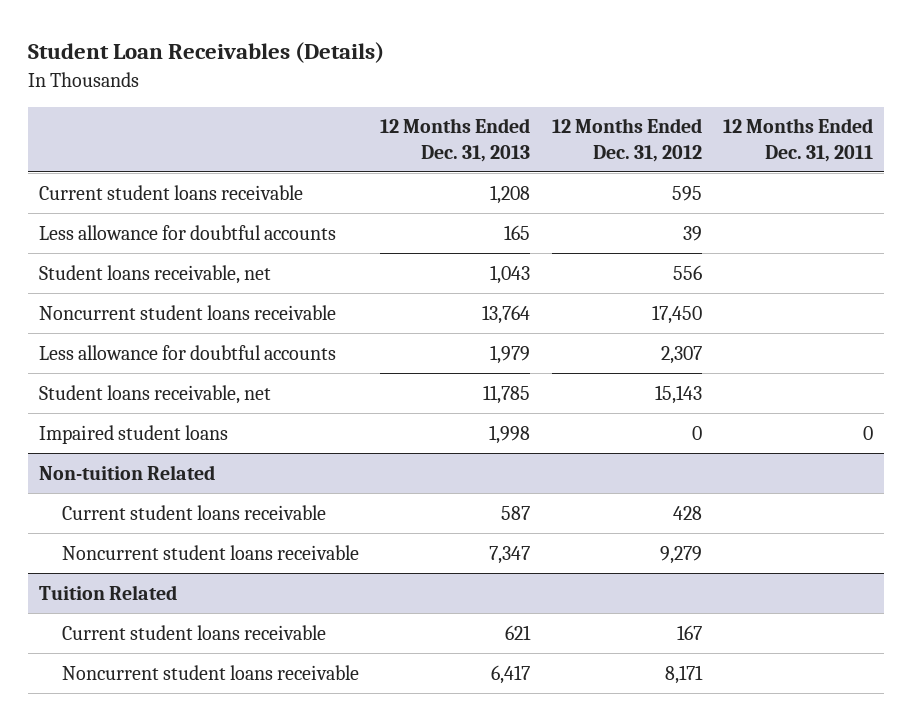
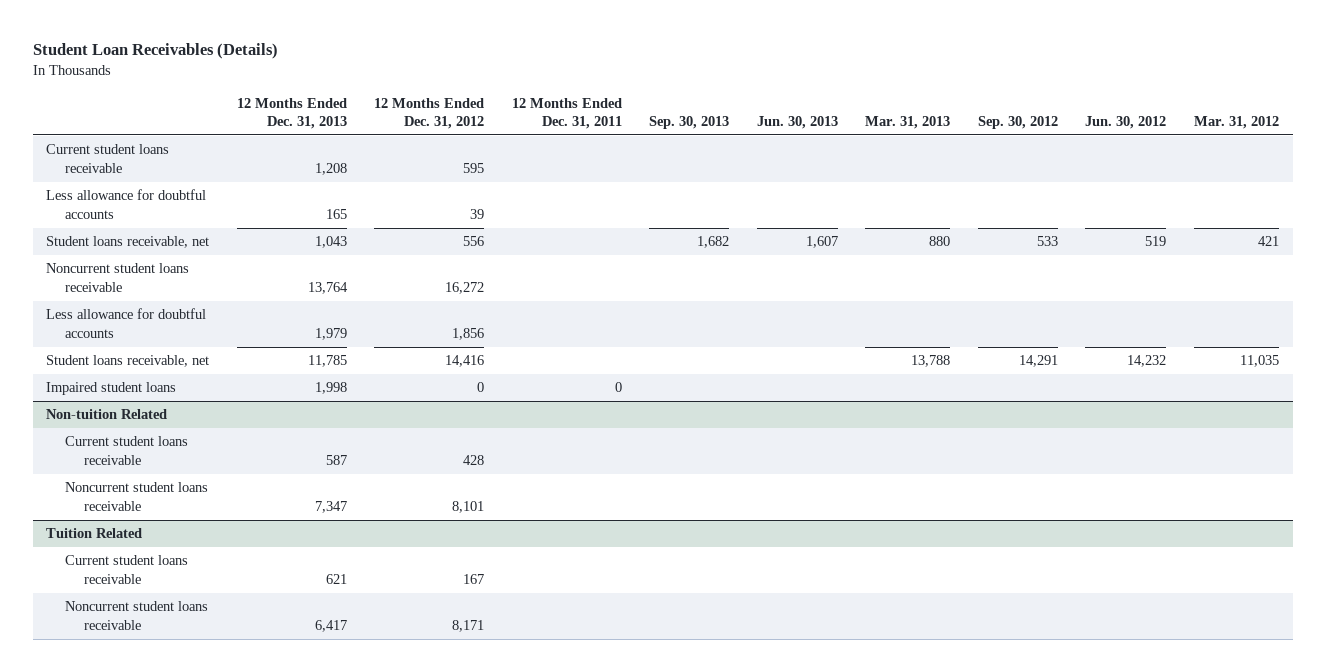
none -> [649,116,730,130] Sep. 30, 2013
none -> [756,116,838,130] Jun. 30, 2013
none -> [865,116,951,130] Mar. 31, 2013
none -> [977,116,1058,130] Sep. 30, 2012
none -> [1085,116,1167,130] Jun. 30, 2012
none -> [1193,116,1279,130] Mar. 31, 2012
[651,304,702,324] 17,450 -> [445,281,485,294] 16,272
[660,345,702,364] 2,307 -> [452,327,485,340] 1,856
[654,384,702,404] 15,143 -> [445,355,485,368] 14,416
[659,545,702,564] 9,279 -> [452,500,485,513] 8,101

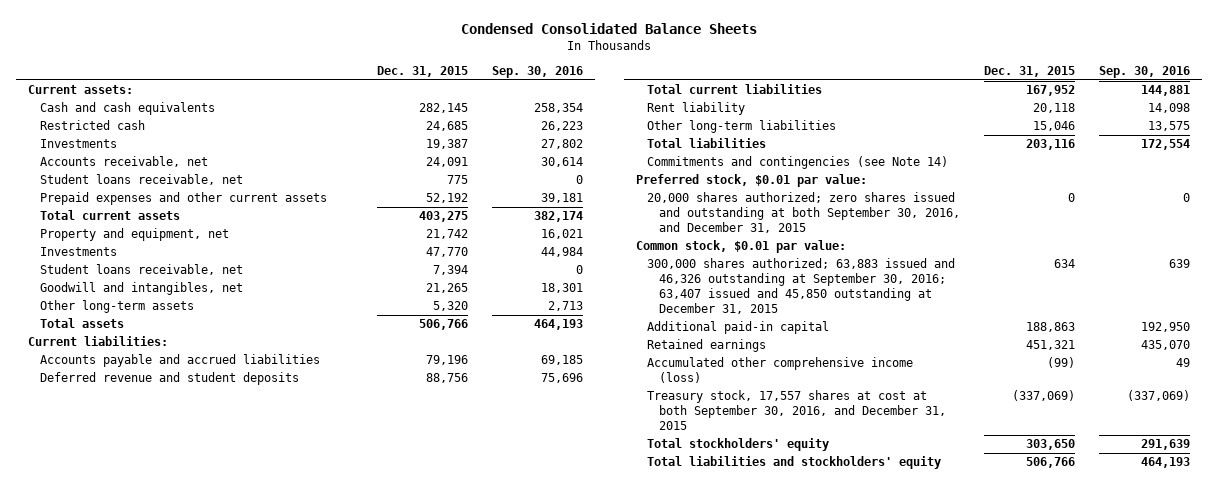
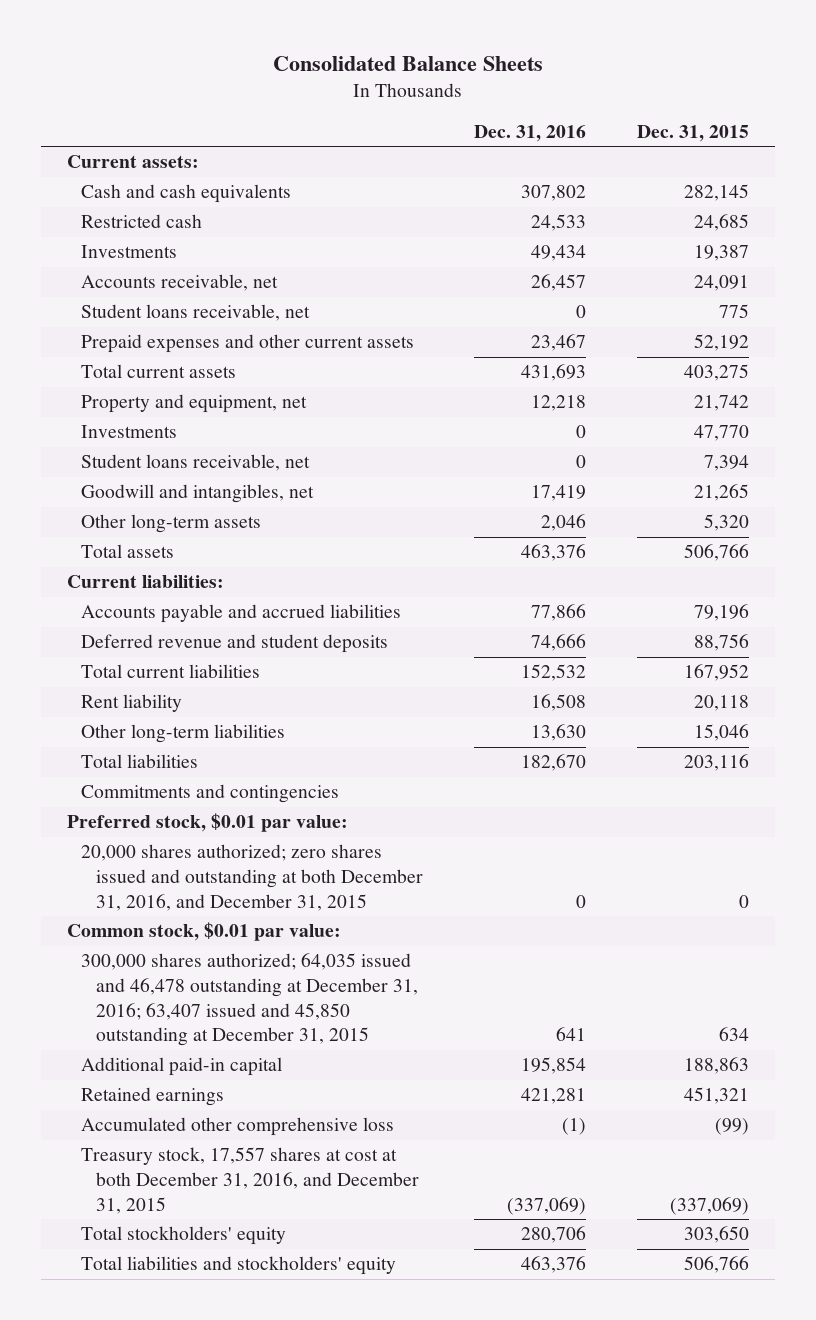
[461,23,758,35] Condensed Consolidated Balance Sheets -> [273,56,544,72] Consolidated Balance Sheets
[491,65,583,78] Sep. 30, 2016 -> none
none -> [474,124,587,142] Dec. 31, 2016
[647,156,949,170] Commitments and contingencies (see Note 14) -> [81,784,340,804] Commitments and contingencies
[647,192,961,234] 20,000 shares authorized; zero shares issued and outstanding at both September 30, 2016, and December 31, 2015 -> [81,844,423,911] 20,000 shares authorized; zero shares issued and outstanding at both December 31, 2016, and December 31, 2015
[647,258,956,315] 300,000 shares authorized; 63,883 issued and 46,326 outstanding at September 30, 2016; 63,407 issued and 45,850 outstanding at December 31, 2015 -> [81,953,418,1047] 300,000 shares authorized; 64,035 issued and 46,478 outstanding at December 31, 2016; 63,407 issued and 45,850 outstanding at December 31, 2015
[647,357,914,384] Accumulated other comprehensive income (loss) -> [81,1117,395,1137] Accumulated other comprehensive loss
[647,390,947,431] Treasury stock, 17,557 shares at cost at both September 30, 2016, and December 31, 2015 -> [81,1147,419,1214] Treasury stock, 17,557 shares at cost at both December 31, 2016, and December 31, 2015

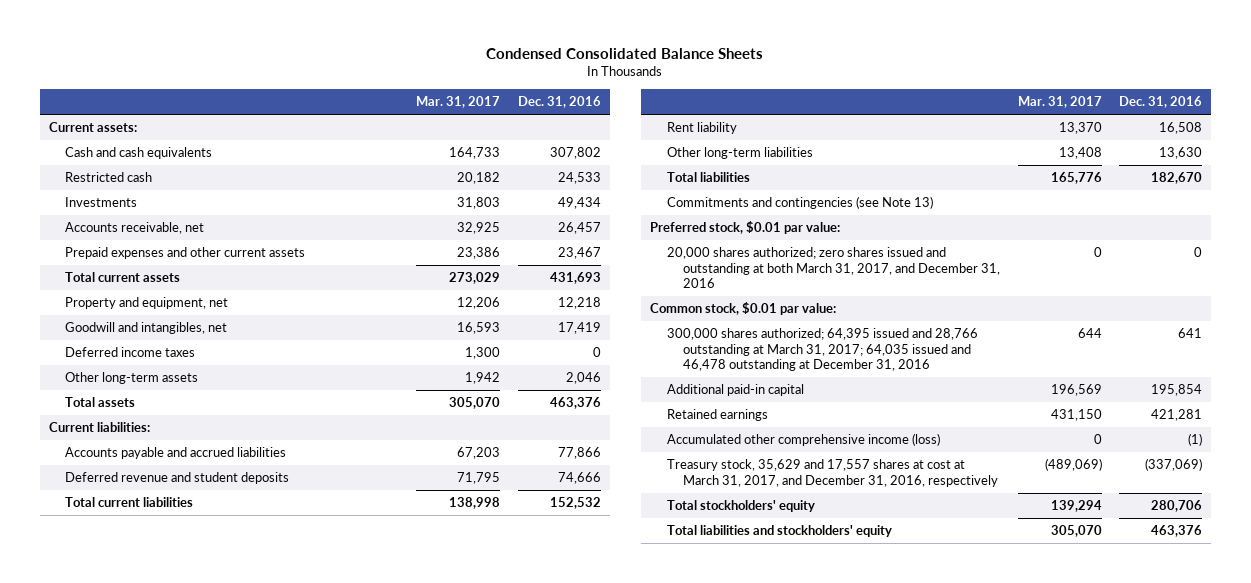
[273,56,544,72] Consolidated Balance Sheets -> [486,48,764,60] Condensed Consolidated Balance Sheets
[637,124,750,142] Dec. 31, 2015 -> none
none -> [416,96,501,109] Mar. 31, 2017
[81,304,311,322] Student loans receivable, net -> none
[81,425,178,439] Investments -> none
[81,454,311,472] Student loans receivable, net -> none
none -> [65,347,196,358] Deferred income taxes
[81,784,340,804] Commitments and contingencies -> [666,196,933,210] Commitments and contingencies (see Note 13)
[81,844,423,911] 20,000 shares authorized; zero shares issued and outstanding at both December 31, 2016, and December 31, 2015 -> [666,247,1001,288] 20,000 shares authorized; zero shares issued and outstanding at both March 31, 2017, and December 31, 2016
[81,953,418,1047] 300,000 shares authorized; 64,035 issued and 46,478 outstanding at December 31, 2016; 63,407 issued and 45,850 outstanding at December 31, 2015 -> [666,328,978,371] 300,000 shares authorized; 64,395 issued and 28,766 outstanding at March 31, 2017; 64,035 issued and 46,478 outstanding at December 31, 2016
[81,1117,395,1137] Accumulated other comprehensive loss -> [666,433,940,447] Accumulated other comprehensive income (loss)
[81,1147,419,1214] Treasury stock, 17,557 shares at cost at both December 31, 2016, and December 31, 2015 -> [666,459,999,487] Treasury stock, 35,629 and 17,557 shares at cost at March 31, 2017, and December 31, 2016, respectively

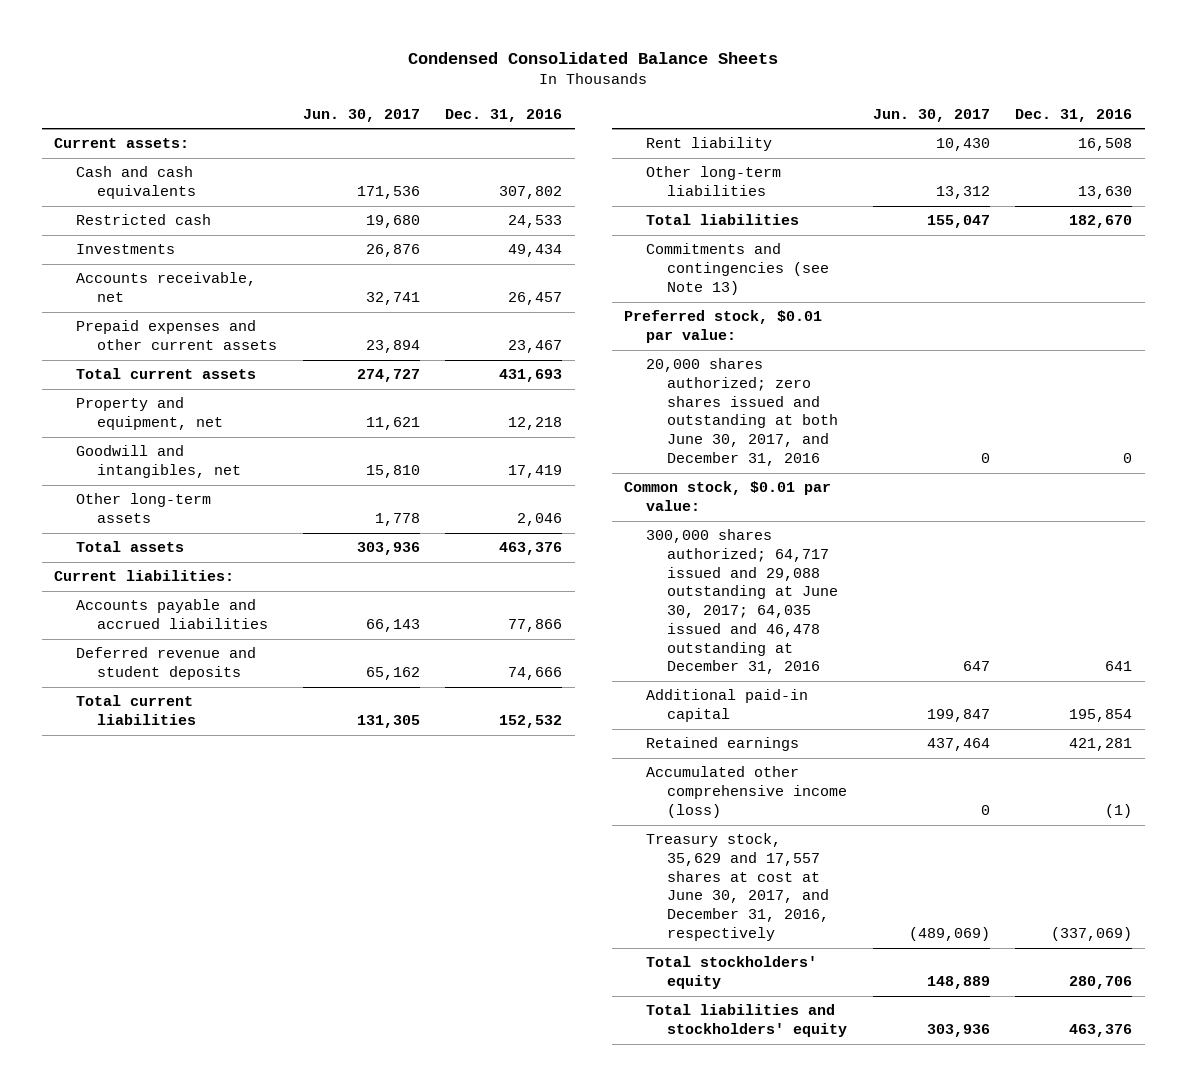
[416,96,501,109] Mar. 31, 2017 -> none
none -> [302,108,420,122] Jun. 30, 2017
[65,347,196,358] Deferred income taxes -> none
[666,247,1001,288] 20,000 shares authorized; zero shares issued and outstanding at both March 31, 2017, and December 31, 2016 -> [645,358,839,466] 20,000 shares authorized; zero shares issued and outstanding at both June 30, 2017, and December 31, 2016
[666,328,978,371] 300,000 shares authorized; 64,395 issued and 28,766 outstanding at March 31, 2017; 64,035 issued and 46,478 outstanding at December 31, 2016 -> [645,529,839,675] 300,000 shares authorized; 64,717 issued and 29,088 outstanding at June 30, 2017; 64,035 issued and 46,478 outstanding at December 31, 2016
[666,459,999,487] Treasury stock, 35,629 and 17,557 shares at cost at March 31, 2017, and December 31, 2016, respectively -> [645,833,830,941] Treasury stock, 35,629 and 17,557 shares at cost at June 30, 2017, and December 31, 2016, respectively

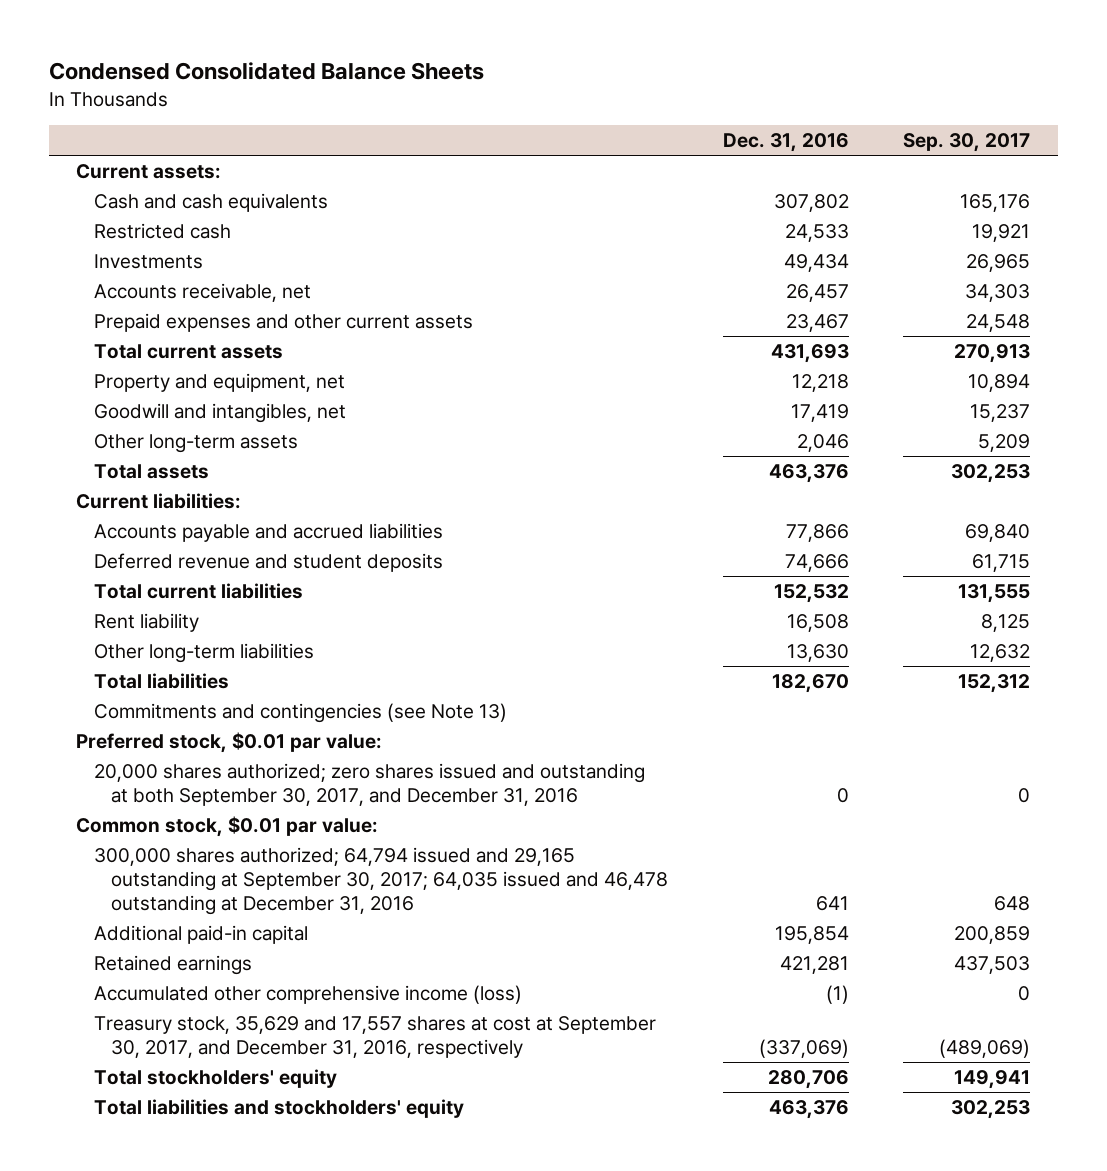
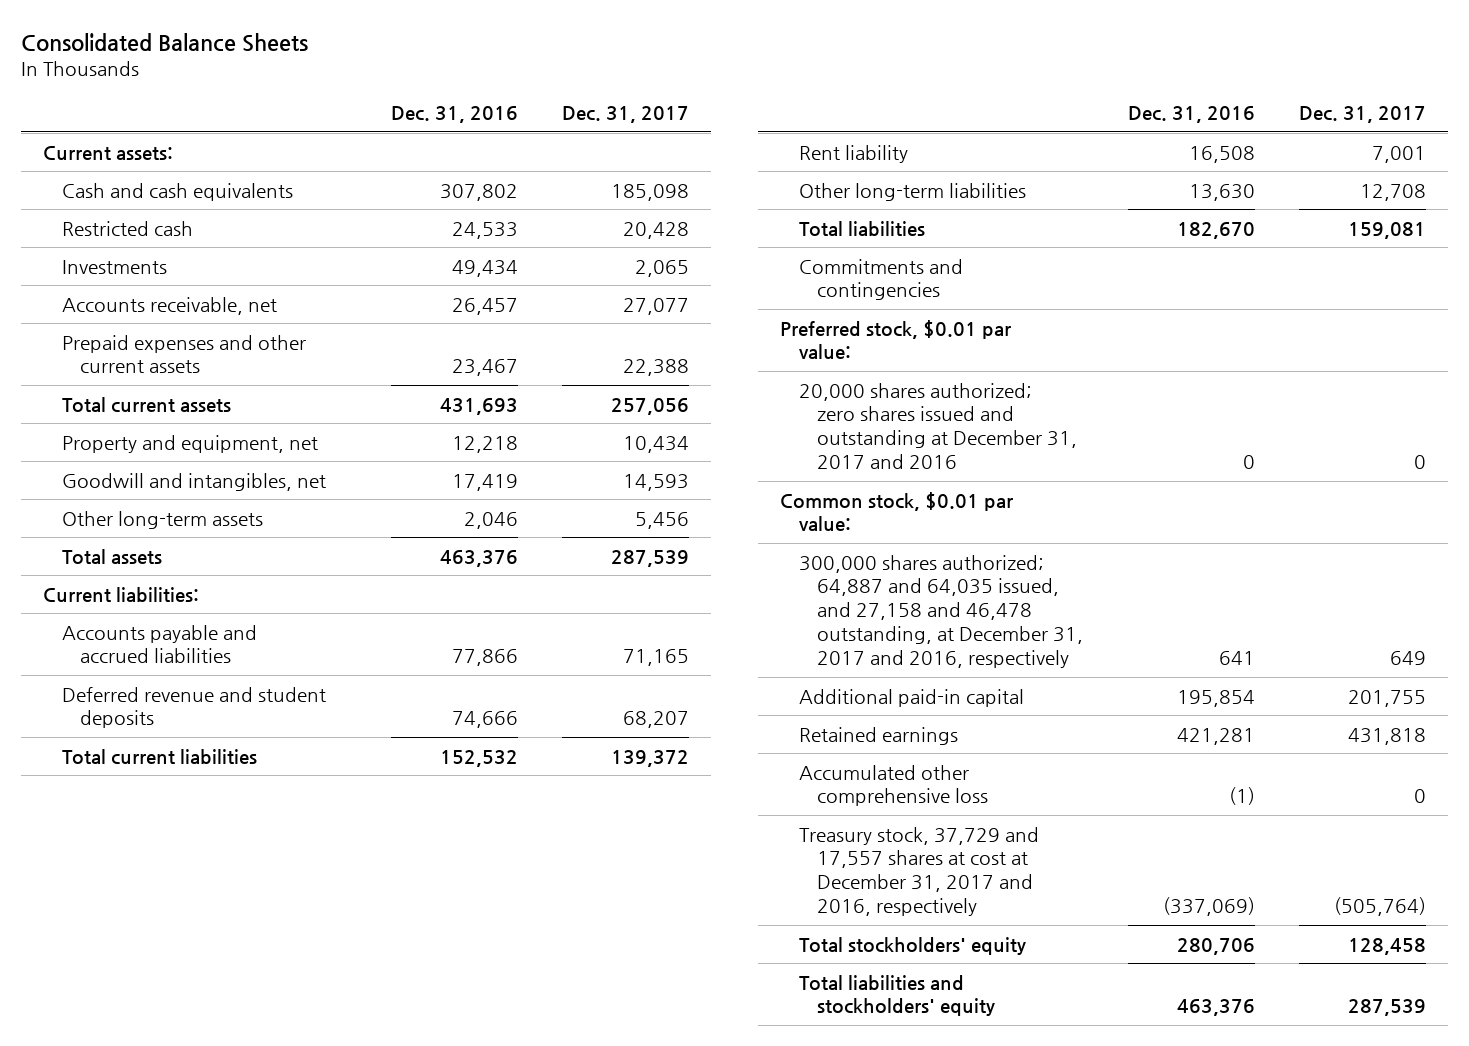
[48,62,484,81] Condensed Consolidated Balance Sheets -> [20,32,308,52] Consolidated Balance Sheets
[903,133,1031,153] Sep. 30, 2017 -> none
none -> [562,105,690,123] Dec. 31, 2017
[93,703,507,724] Commitments and contingencies (see Note 13) -> [798,258,963,301] Commitments and contingencies
[93,763,645,806] 20,000 shares authorized; zero shares issued and outstanding at both September 30, 2017, and December 31, 2016 -> [798,382,1078,470] 20,000 shares authorized; zero shares issued and outstanding at December 31, 2017 and 2016
[93,847,668,915] 300,000 shares authorized; 64,794 issued and 29,165 outstanding at September 30, 2017; 64,035 issued and 46,478 outstanding at December 31, 2016 -> [798,554,1084,668] 300,000 shares authorized; 64,887 and 64,035 issued, and 27,158 and 46,478 outstanding, at December 31, 2017 and 2016, respectively
[93,985,522,1005] Accumulated other comprehensive income (loss) -> [798,764,989,807] Accumulated other comprehensive loss
[93,1016,656,1058] Treasury stock, 35,629 and 17,557 shares at cost at September 30, 2017, and December 31, 2016, respectively -> [798,826,1039,917] Treasury stock, 37,729 and 17,557 shares at cost at December 31, 2017 and 2016, respectively

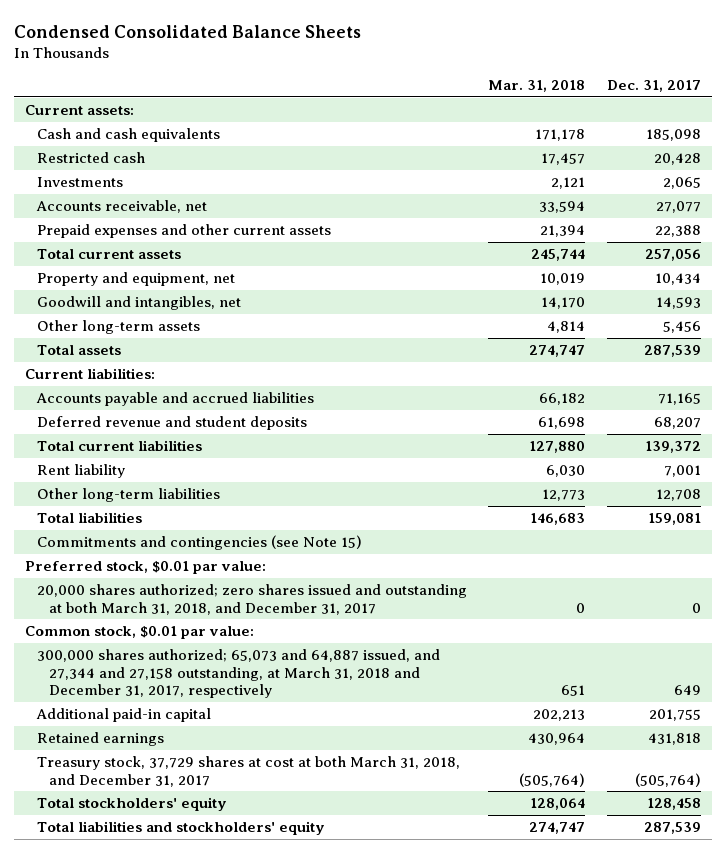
[20,32,308,52] Consolidated Balance Sheets -> [14,24,362,38] Condensed Consolidated Balance Sheets
[390,105,518,123] Dec. 31, 2016 -> none
none -> [488,80,586,93] Mar. 31, 2018
[798,258,963,301] Commitments and contingencies -> [36,535,362,551] Commitments and contingencies (see Note 15)
[798,382,1078,470] 20,000 shares authorized; zero shares issued and outstanding at December 31, 2017 and 2016 -> [36,584,467,615] 20,000 shares authorized; zero shares issued and outstanding at both March 31, 2018, and December 31, 2017
[798,554,1084,668] 300,000 shares authorized; 64,887 and 64,035 issued, and 27,158 and 46,478 outstanding, at December 31, 2017 and 2016, respectively -> [36,649,440,699] 300,000 shares authorized; 65,073 and 64,887 issued, and 27,344 and 27,158 outstanding, at March 31, 2018 and December 31, 2017, respectively
[798,764,989,807] Accumulated other comprehensive loss -> none
[798,826,1039,917] Treasury stock, 37,729 and 17,557 shares at cost at December 31, 2017 and 2016, respectively -> [36,756,460,787] Treasury stock, 37,729 shares at cost at both March 31, 2018, and December 31, 2017

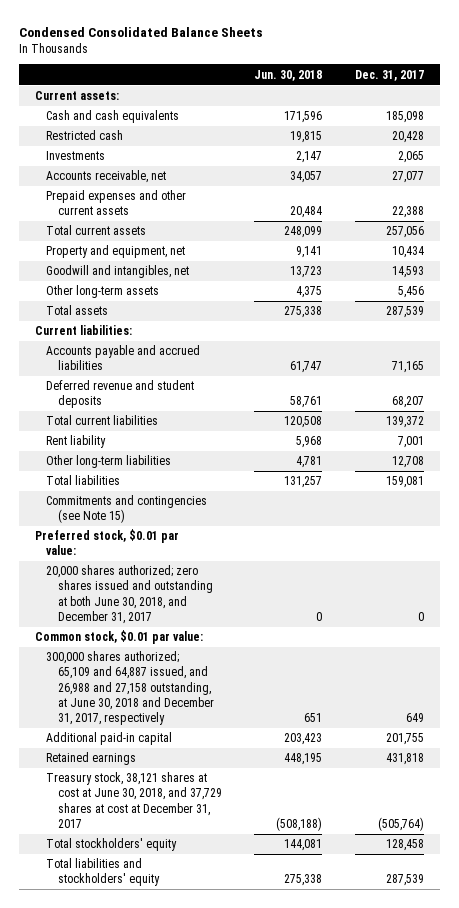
[488,80,586,93] Mar. 31, 2018 -> none
none -> [254,69,323,81] Jun. 30, 2018
[36,584,467,615] 20,000 shares authorized; zero shares issued and outstanding at both March 31, 2018, and December 31, 2017 -> [46,565,213,624] 20,000 shares authorized; zero shares issued and outstanding at both June 30, 2018, and December 31, 2017
[36,649,440,699] 300,000 shares authorized; 65,073 and 64,887 issued, and 27,344 and 27,158 outstanding, at March 31, 2018 and December 31, 2017, respectively -> [46,651,214,725] 300,000 shares authorized; 65,109 and 64,887 issued, and 26,988 and 27,158 outstanding, at June 30, 2018 and December 31, 2017, respectively
[36,756,460,787] Treasury stock, 37,729 shares at cost at both March 31, 2018, and December 31, 2017 -> [46,772,222,828] Treasury stock, 38,121 shares at cost at June 30, 2018, and 37,729 shares at cost at December 31, 2017

